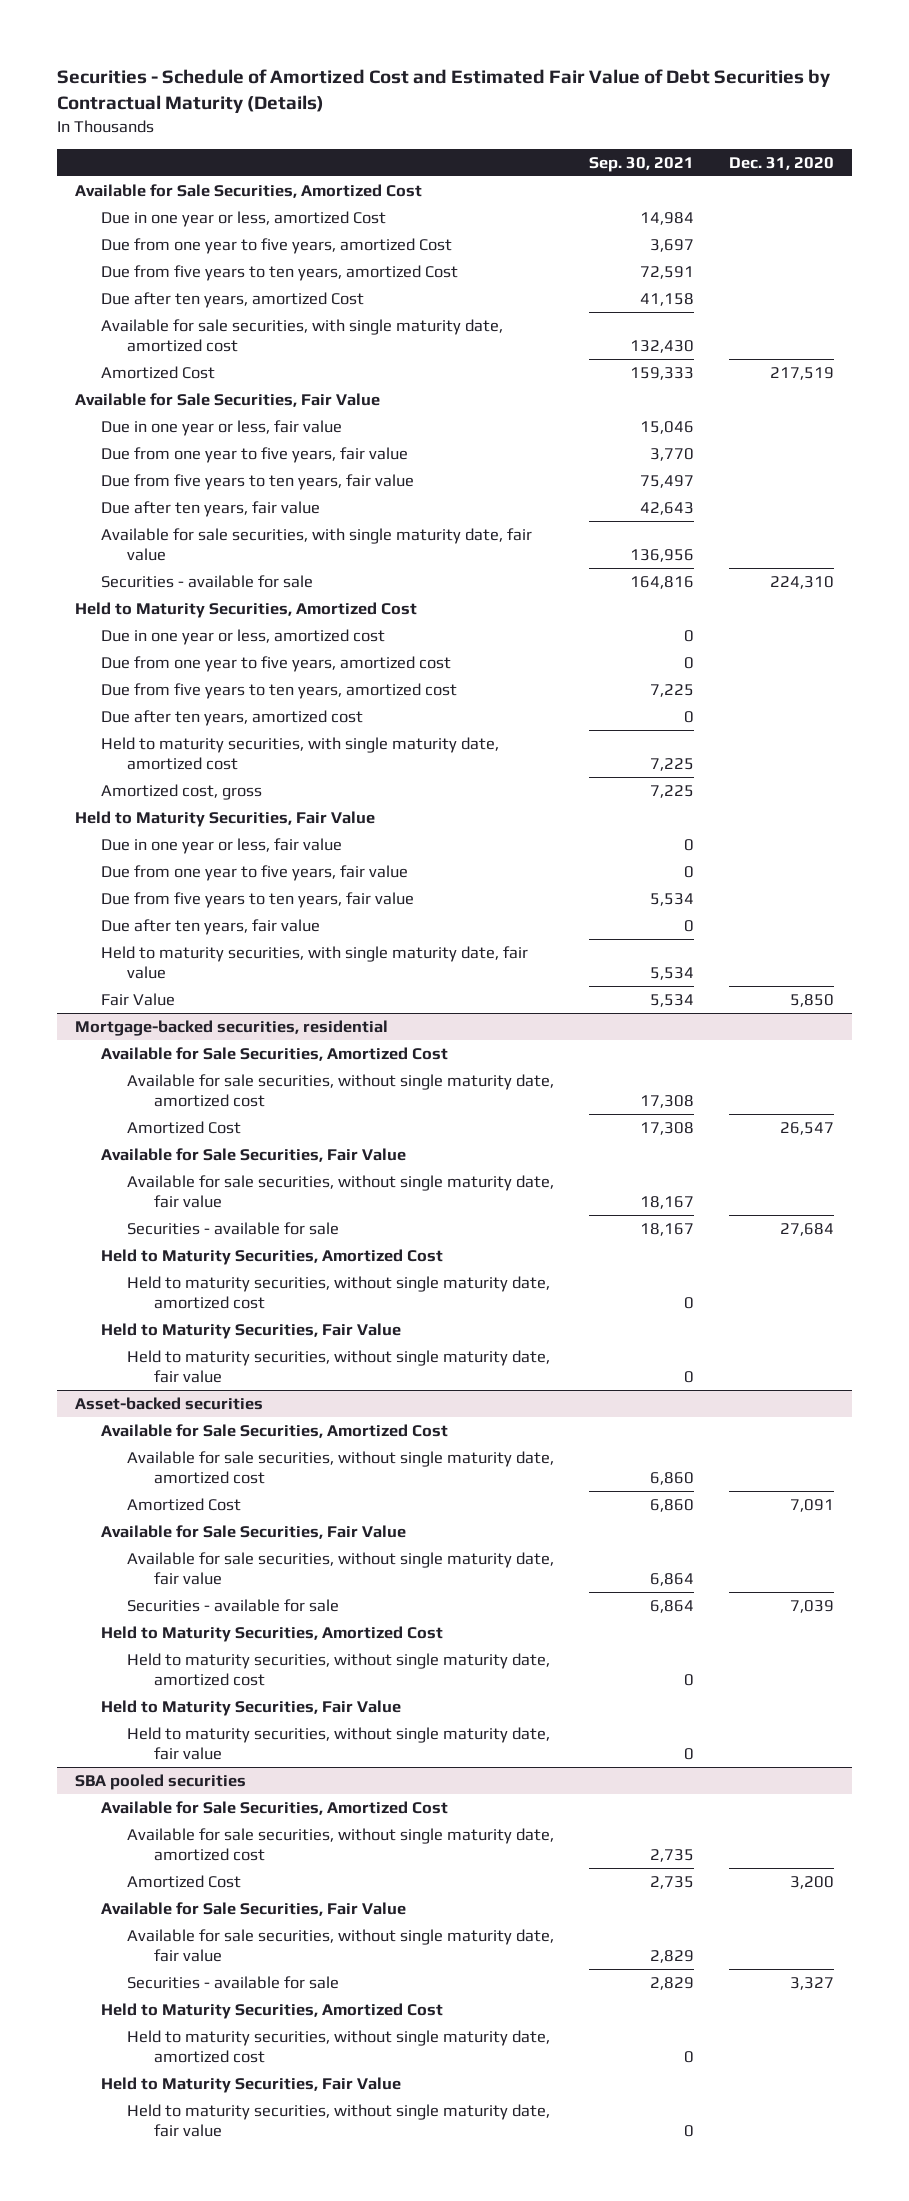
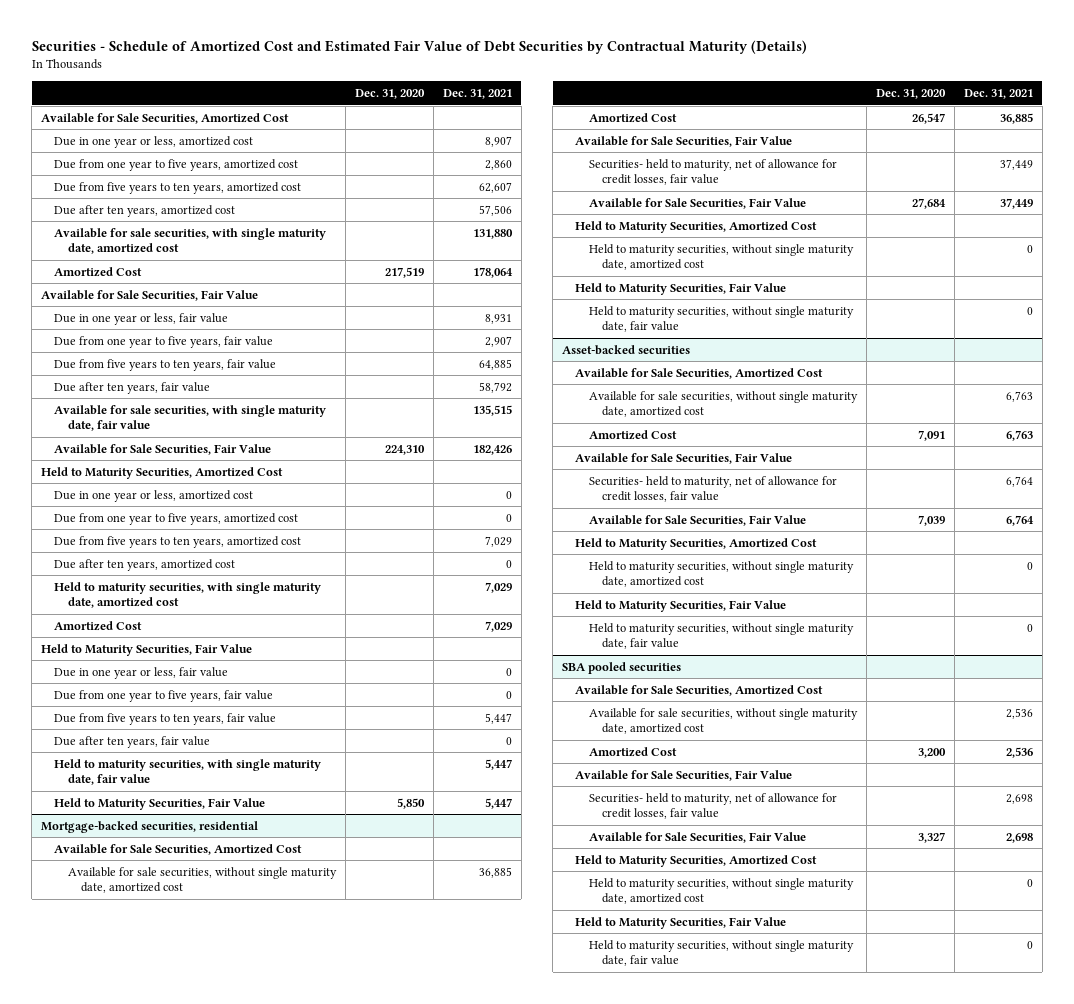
[589,156,695,172] Sep. 30, 2021 -> none
none -> [442,89,512,100] Dec. 31, 2021
[101,211,387,228] Due in one year or less, amortized Cost -> [54,135,254,148] Due in one year or less, amortized cost
[101,238,453,255] Due from one year to five years, amortized Cost -> [54,158,299,171] Due from one year to five years, amortized cost
[101,265,459,282] Due from five years to ten years, amortized Cost -> [54,181,302,194] Due from five years to ten years, amortized cost
[101,292,365,309] Due after ten years, amortized Cost -> [54,204,236,217] Due after ten years, amortized cost
[101,575,314,589] Securities - available for sale -> [54,443,272,455] Available for Sale Securities, Fair Value
[101,784,263,801] Amortized cost, gross -> [54,620,143,631] Amortized Cost
[101,993,176,1007] Fair Value -> [54,797,266,810] Held to Maturity Securities, Fair Value
[127,1175,555,1208] Available for sale securities, without single maturity date, fair value -> [588,158,837,186] Securities- held to maturity, net of allowance for credit losses, fair value
[127,1222,340,1236] Securities - available for sale -> [588,197,806,209] Available for Sale Securities, Fair Value
[127,1552,555,1585] Available for sale securities, without single maturity date, fair value -> [588,475,837,503] Securities- held to maturity, net of allowance for credit losses, fair value
[127,1599,340,1613] Securities - available for sale -> [588,514,806,526] Available for Sale Securities, Fair Value
[127,1929,555,1962] Available for sale securities, without single maturity date, fair value -> [588,792,837,820] Securities- held to maturity, net of allowance for credit losses, fair value
[127,1976,340,1990] Securities - available for sale -> [588,831,806,843] Available for Sale Securities, Fair Value

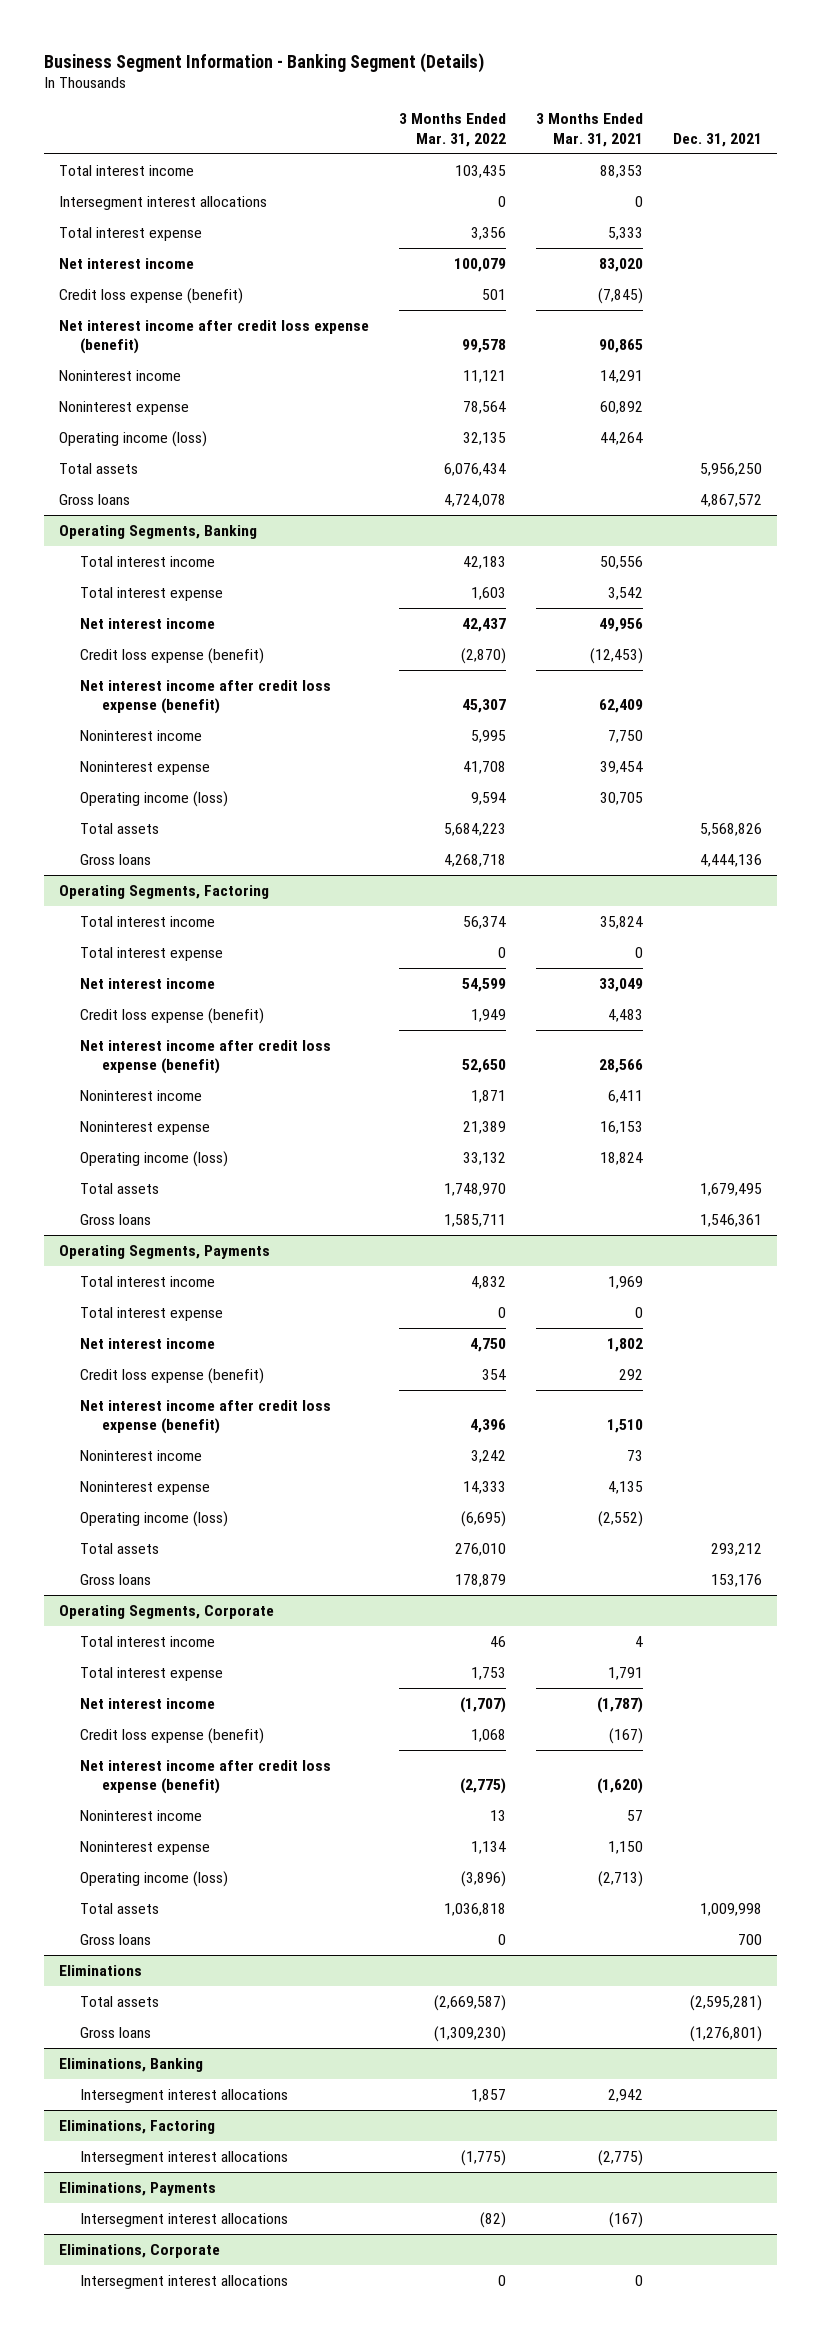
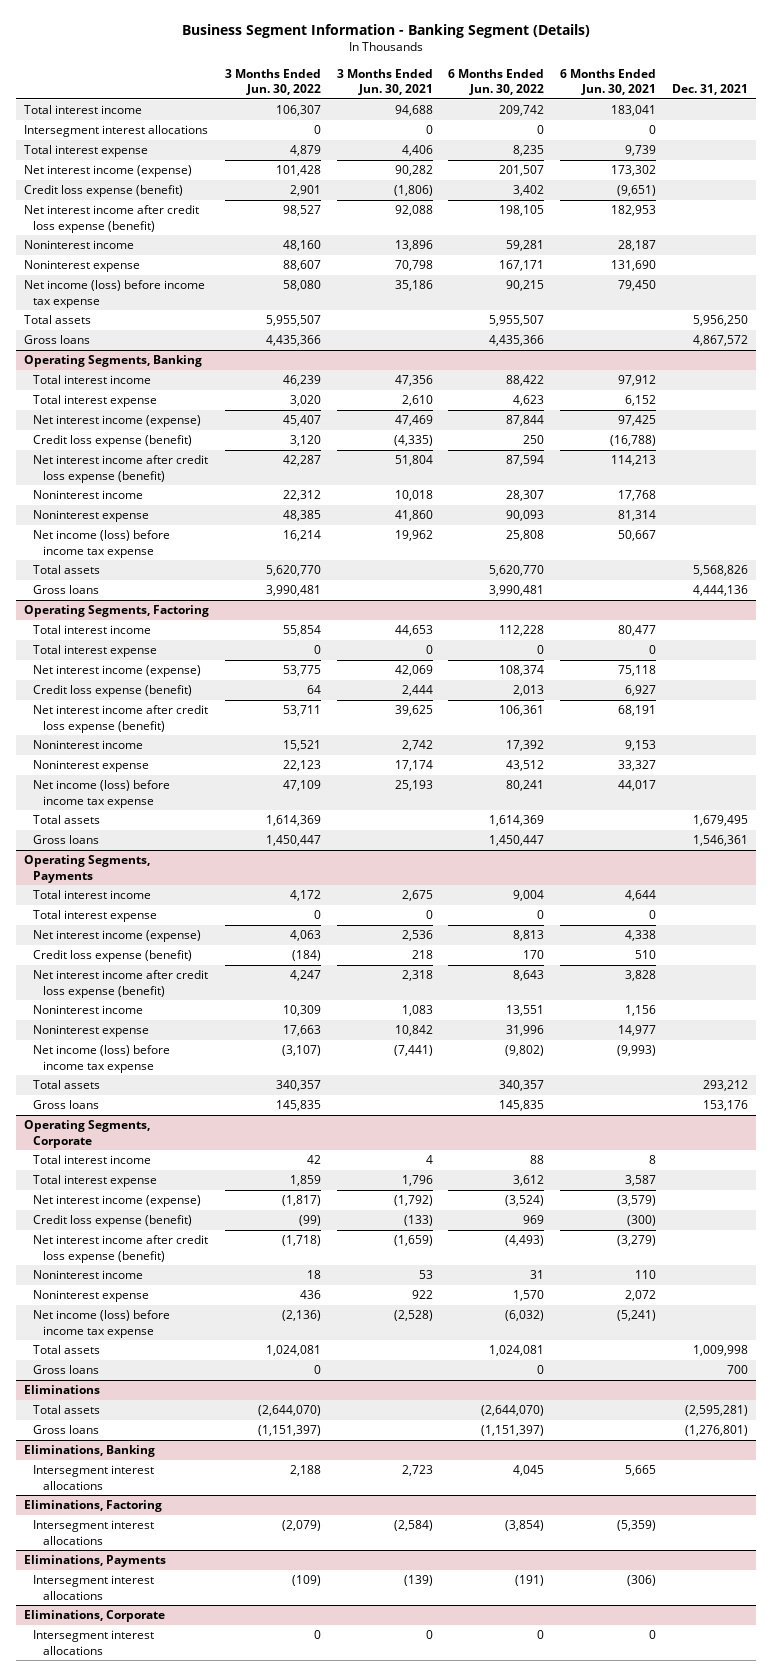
[398,113,506,147] 3 Months Ended Mar. 31, 2022 -> none
[535,113,643,147] 3 Months Ended Mar. 31, 2021 -> none
none -> [224,68,321,96] 3 Months Ended Jun. 30, 2022
none -> [336,68,433,96] 3 Months Ended Jun. 30, 2021
none -> [448,68,545,96] 6 Months Ended Jun. 30, 2022
none -> [559,68,656,96] 6 Months Ended Jun. 30, 2021
[58,257,194,269] Net interest income -> [24,165,193,178] Net interest income (expense)
[58,430,207,447] Operating income (loss) -> [24,280,206,308] Net income (loss) before income tax expense
[80,617,216,629] Net interest income -> [33,415,202,428] Net interest income (expense)
[80,790,229,807] Operating income (loss) -> [33,530,171,558] Net income (loss) before income tax expense
[80,977,216,989] Net interest income -> [33,665,202,678] Net interest income (expense)
[80,1150,229,1167] Operating income (loss) -> [33,780,171,808] Net income (loss) before income tax expense
[80,1337,216,1349] Net interest income -> [33,930,202,943] Net interest income (expense)
[80,1510,229,1527] Operating income (loss) -> [33,1045,171,1073] Net income (loss) before income tax expense
[80,1697,216,1709] Net interest income -> [33,1195,202,1208] Net interest income (expense)
[80,1870,229,1887] Operating income (loss) -> [33,1310,171,1338] Net income (loss) before income tax expense

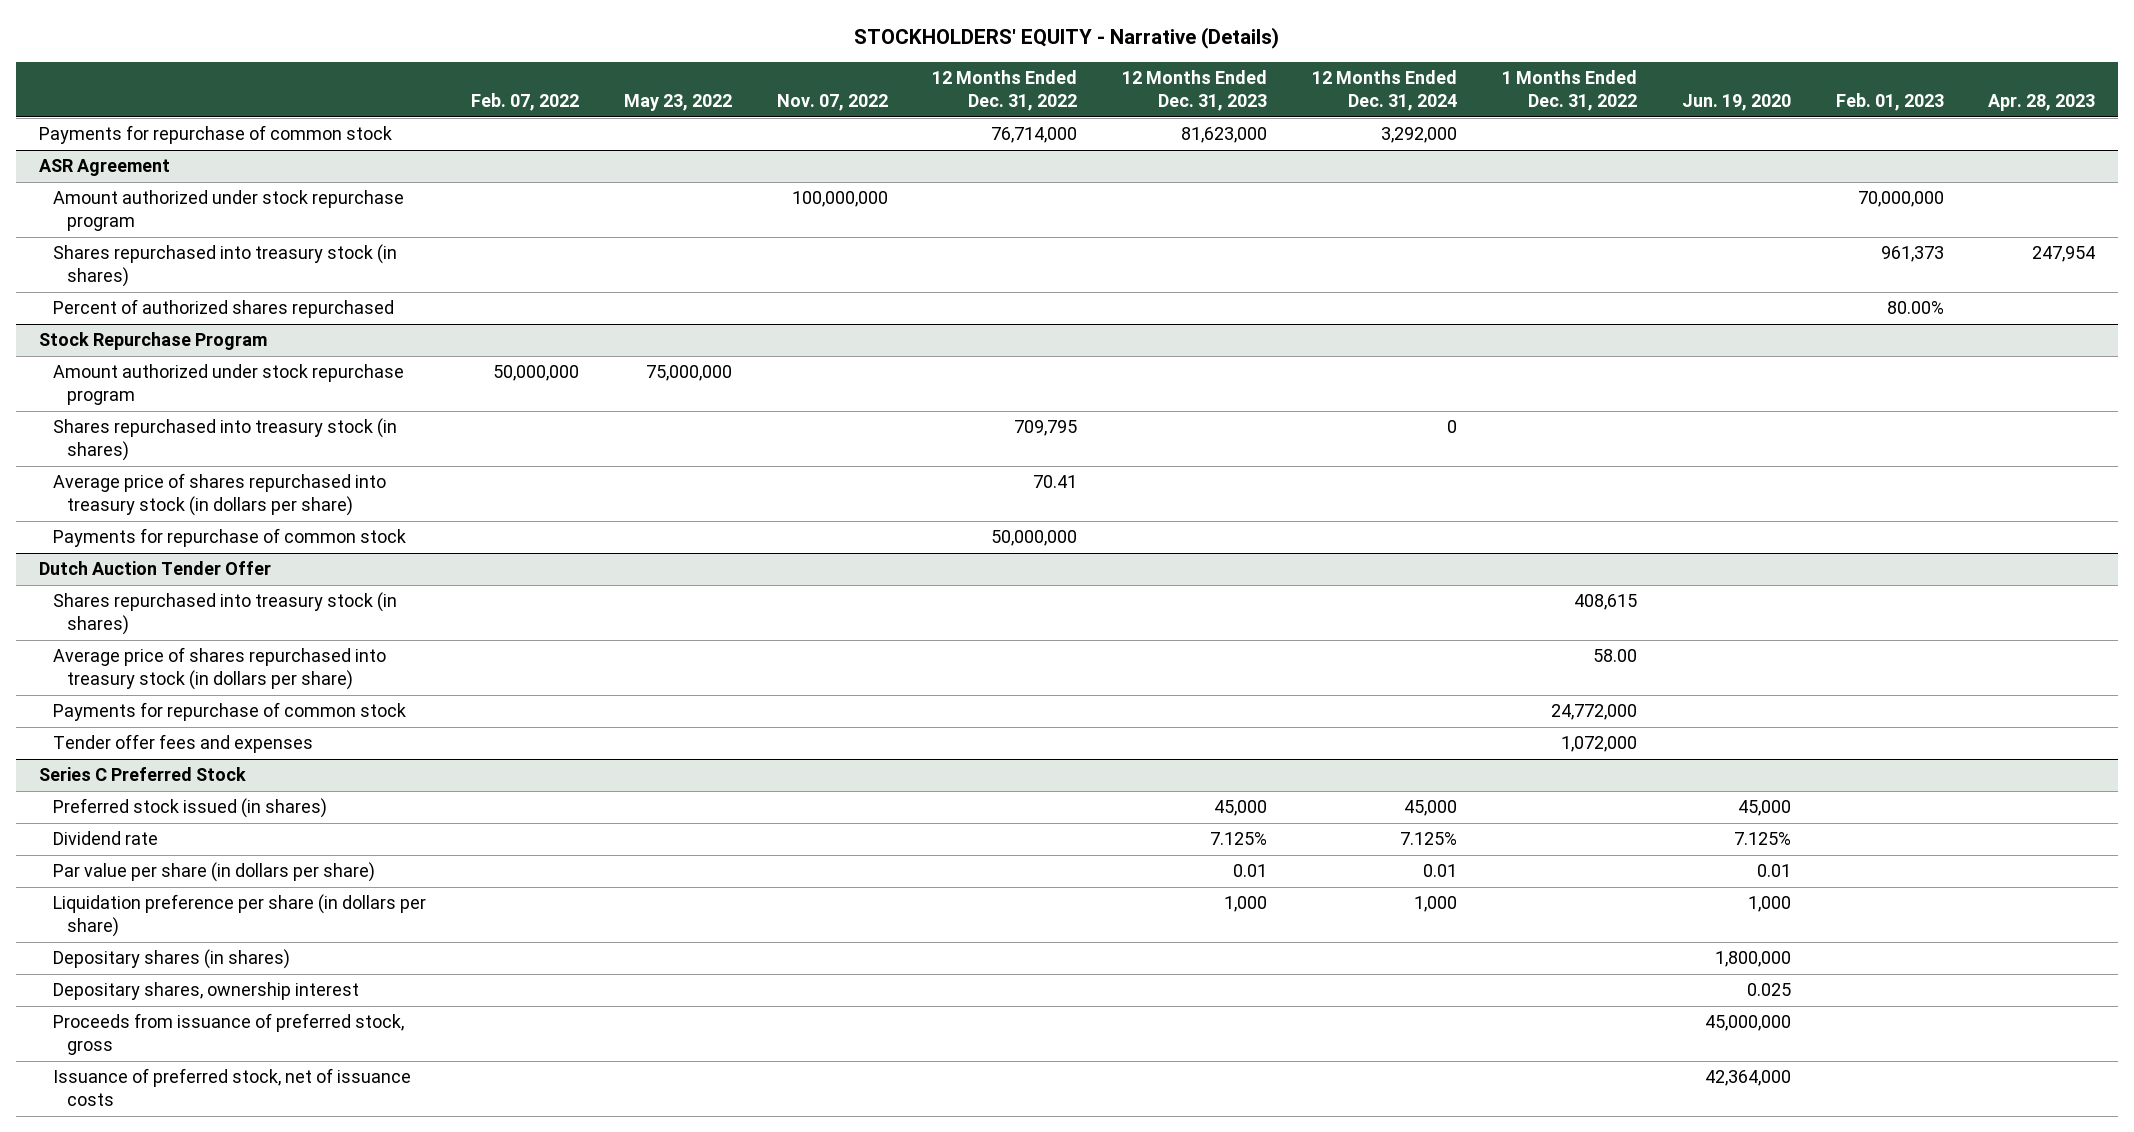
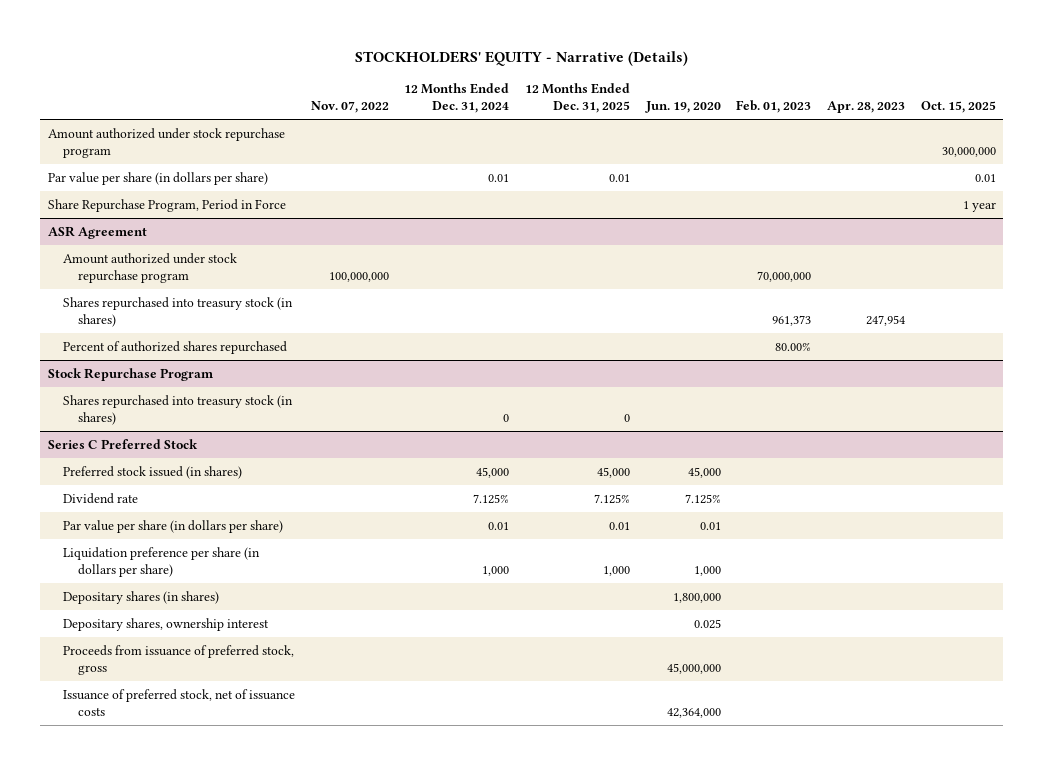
[470,93,579,112] Feb. 07, 2022 -> none
[623,94,732,112] May 23, 2022 -> none
[932,70,1078,112] 12 Months Ended Dec. 31, 2022 -> none
[1122,70,1268,112] 12 Months Ended Dec. 31, 2023 -> none
[1501,70,1637,112] 1 Months Ended Dec. 31, 2022 -> none
none -> [524,83,630,114] 12 Months Ended Dec. 31, 2025
none -> [920,101,996,114] Oct. 15, 2025
[38,125,392,145] Payments for repurchase of common stock -> none
none -> [48,127,286,159] Amount authorized under stock repurchase program
none -> [48,171,269,185] Par value per share (in dollars per share)
none -> [48,198,287,212] Share Repurchase Program, Period in Force
[52,364,404,406] Amount authorized under stock repurchase program -> none
[52,473,386,517] Average price of shares repurchased into treasury stock (in dollars per share) -> none
[52,528,406,548] Payments for repurchase of common stock -> none
[38,561,271,576] Dutch Auction Tender Offer -> none
[52,592,397,636] Shares repurchased into treasury stock (in shares) -> none
[52,647,386,691] Average price of shares repurchased into treasury stock (in dollars per share) -> none
[52,702,406,722] Payments for repurchase of common stock -> none
[52,734,313,754] Tender offer fees and expenses -> none

